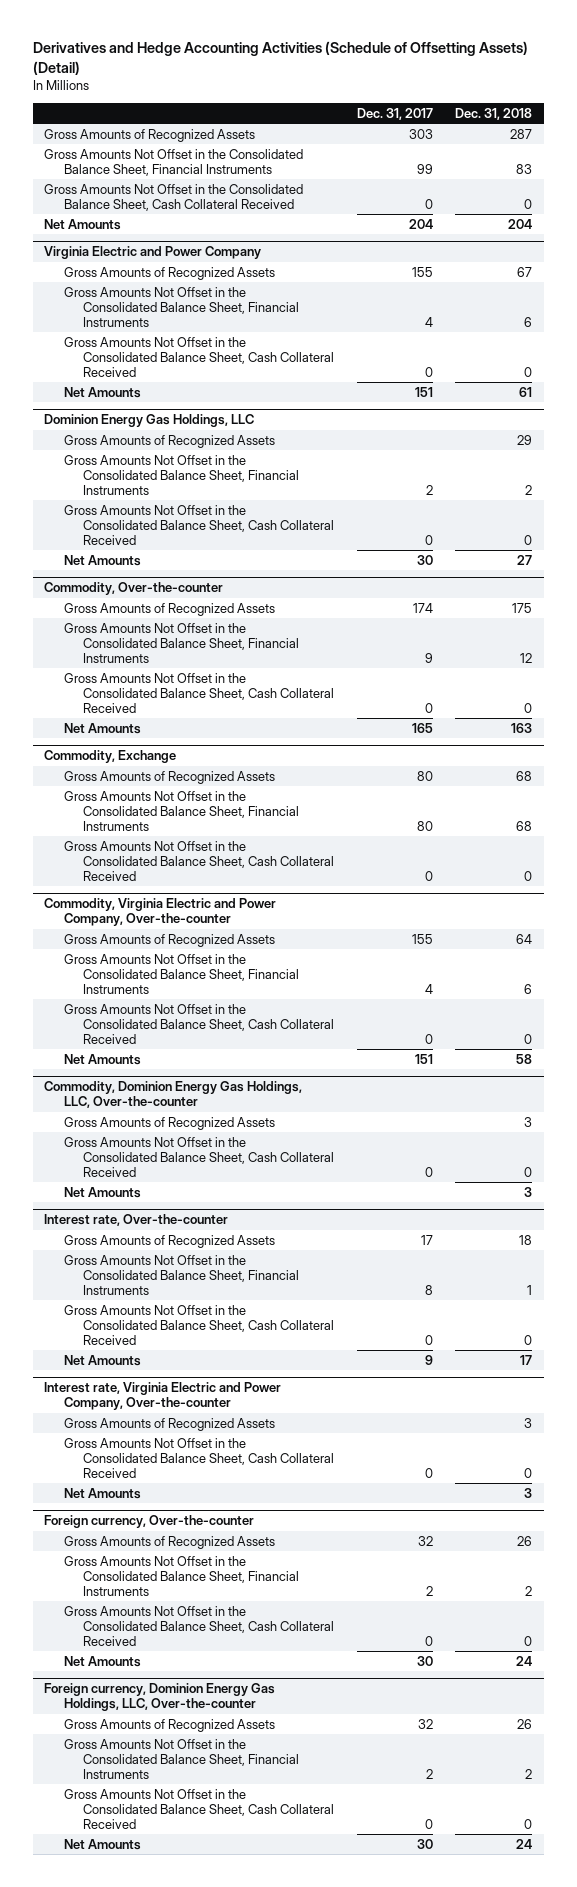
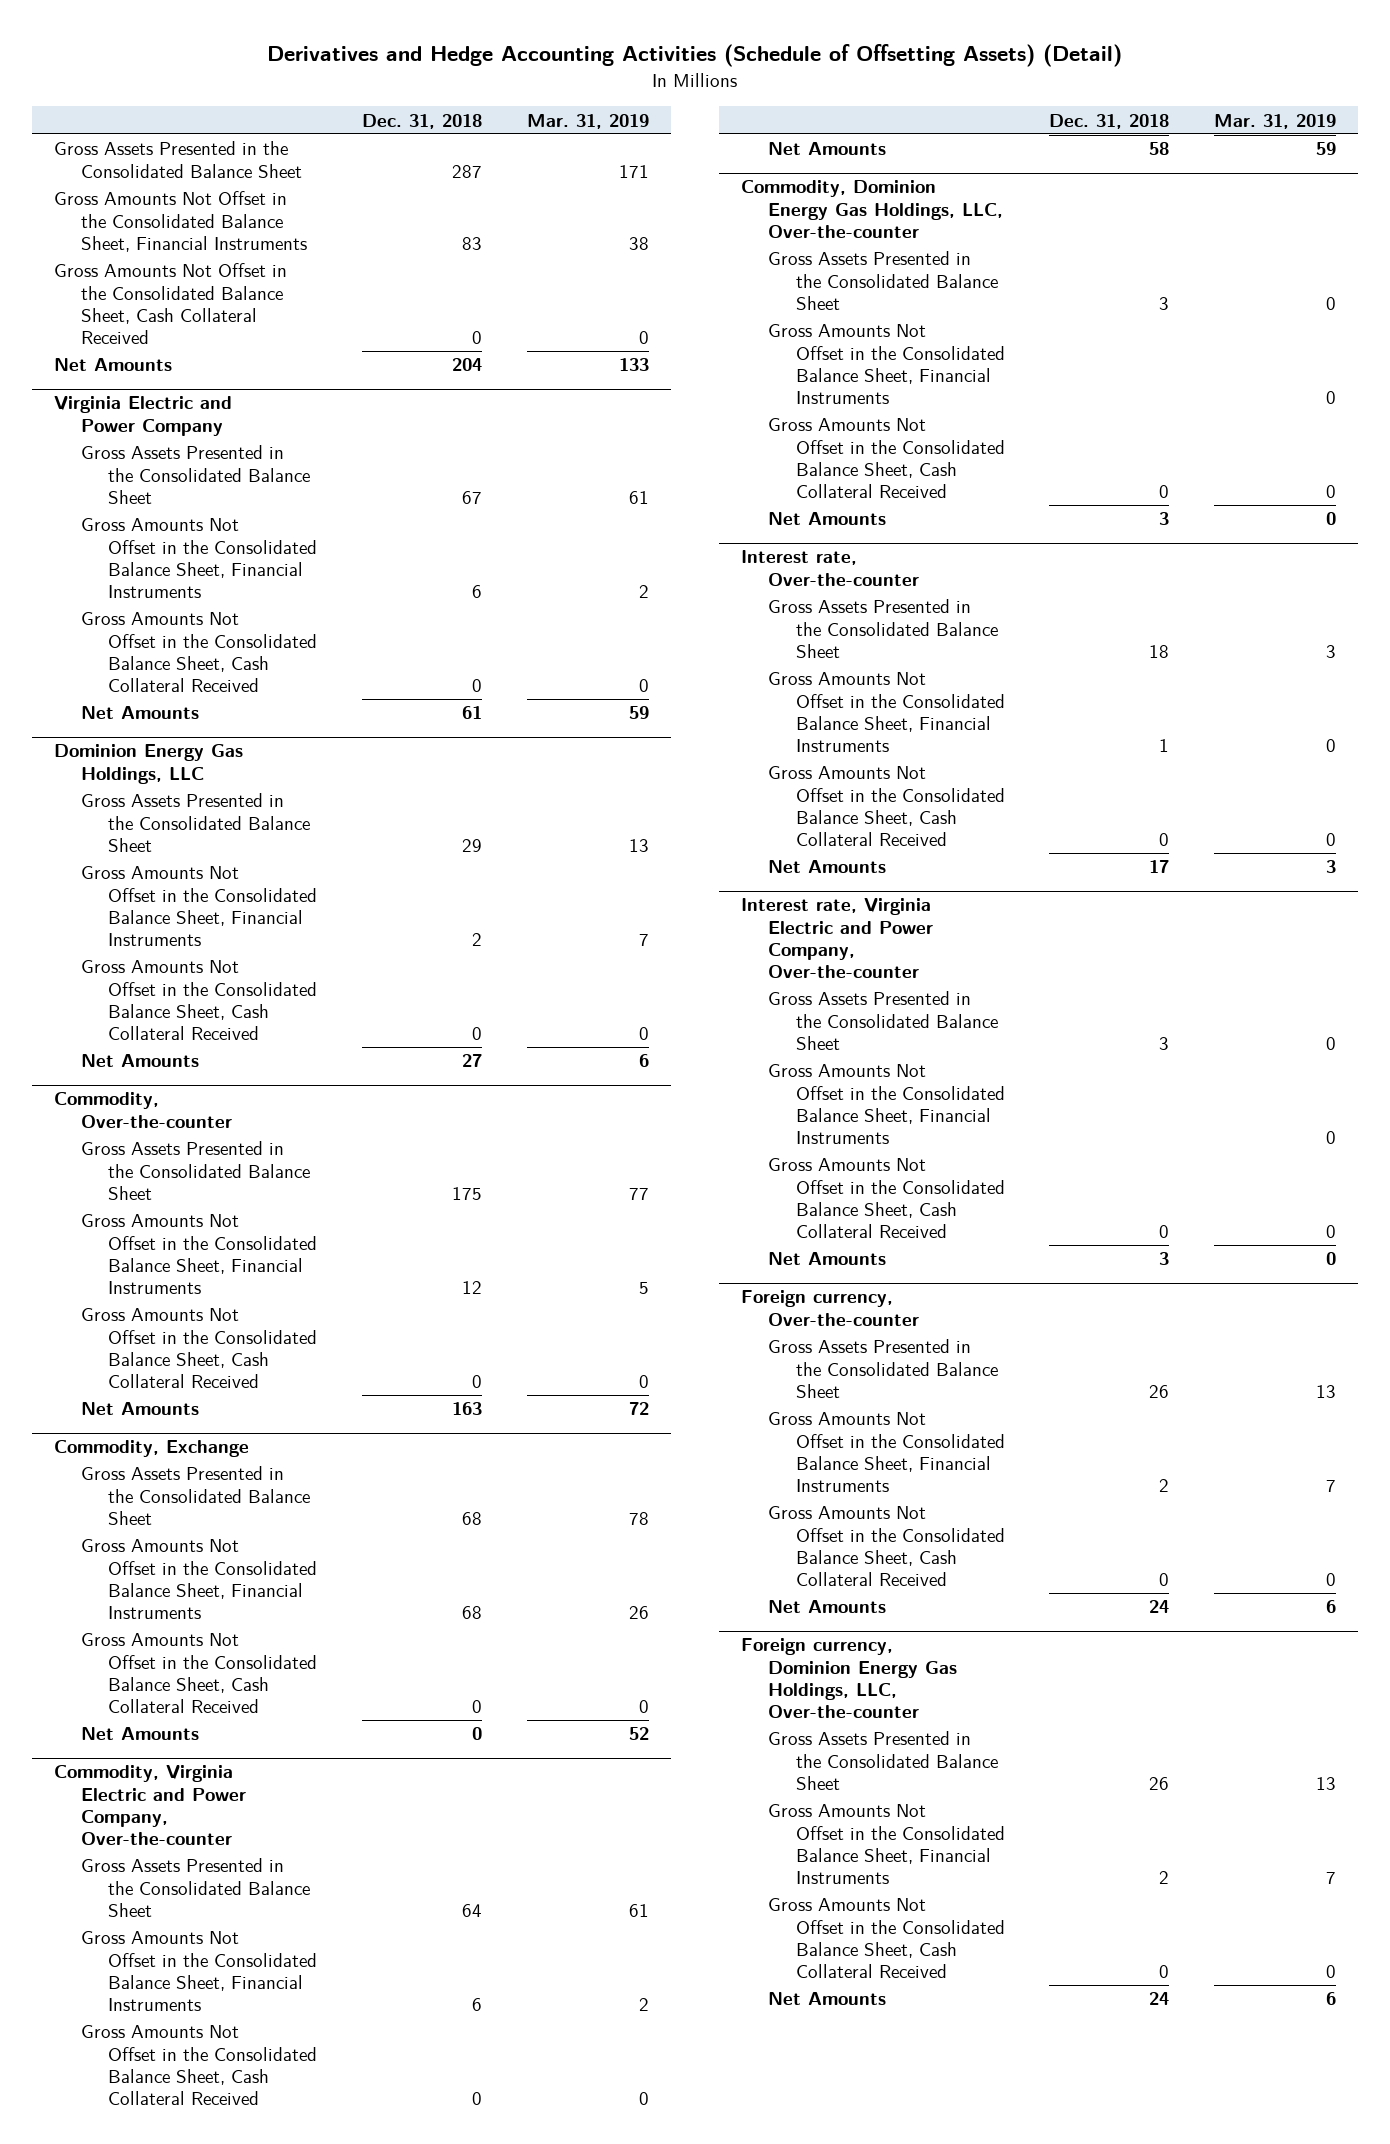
[356,107,433,120] Dec. 31, 2017 -> none
none -> [526,113,649,129] Mar. 31, 2019
[44,128,256,142] Gross Amounts of Recognized Assets -> [53,141,303,178] Gross Assets Presented in the Consolidated Balance Sheet
[63,266,275,280] Gross Amounts of Recognized Assets -> [81,445,311,504] Gross Assets Presented in the Consolidated Balance Sheet
[63,434,275,448] Gross Amounts of Recognized Assets -> [81,793,311,852] Gross Assets Presented in the Consolidated Balance Sheet
[63,602,275,616] Gross Amounts of Recognized Assets -> [81,1141,311,1200] Gross Assets Presented in the Consolidated Balance Sheet
[63,770,275,784] Gross Amounts of Recognized Assets -> [81,1466,311,1525] Gross Assets Presented in the Consolidated Balance Sheet
none -> [81,1727,200,1741] Net Amounts
[63,933,275,947] Gross Amounts of Recognized Assets -> [81,1858,311,1917] Gross Assets Presented in the Consolidated Balance Sheet
[63,1116,275,1130] Gross Amounts of Recognized Assets -> [768,251,998,310] Gross Assets Presented in the Consolidated Balance Sheet
none -> [768,324,1005,405] Gross Amounts Not Offset in the Consolidated Balance Sheet, Financial Instruments
[63,1234,275,1248] Gross Amounts of Recognized Assets -> [768,599,998,658] Gross Assets Presented in the Consolidated Balance Sheet
[63,1417,275,1431] Gross Amounts of Recognized Assets -> [768,991,998,1050] Gross Assets Presented in the Consolidated Balance Sheet
none -> [768,1064,1005,1145] Gross Amounts Not Offset in the Consolidated Balance Sheet, Financial Instruments
[63,1535,275,1549] Gross Amounts of Recognized Assets -> [768,1339,998,1398] Gross Assets Presented in the Consolidated Balance Sheet
[63,1718,275,1732] Gross Amounts of Recognized Assets -> [768,1731,998,1790] Gross Assets Presented in the Consolidated Balance Sheet

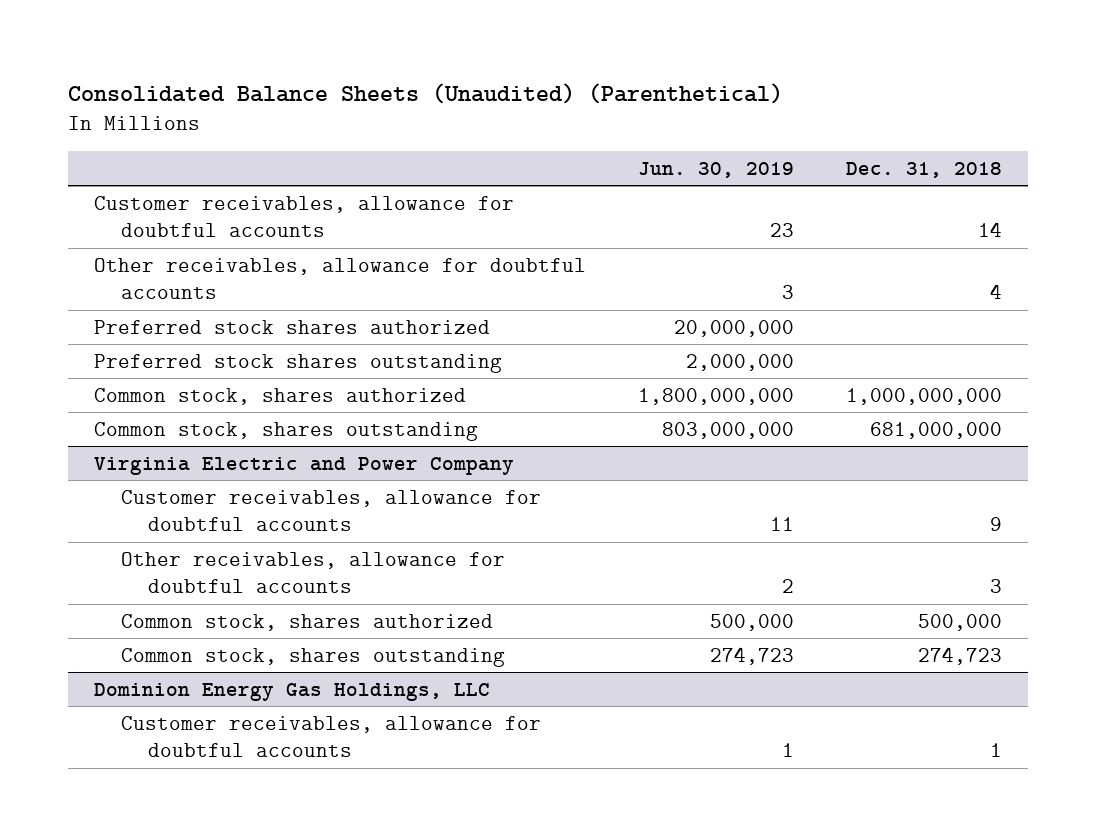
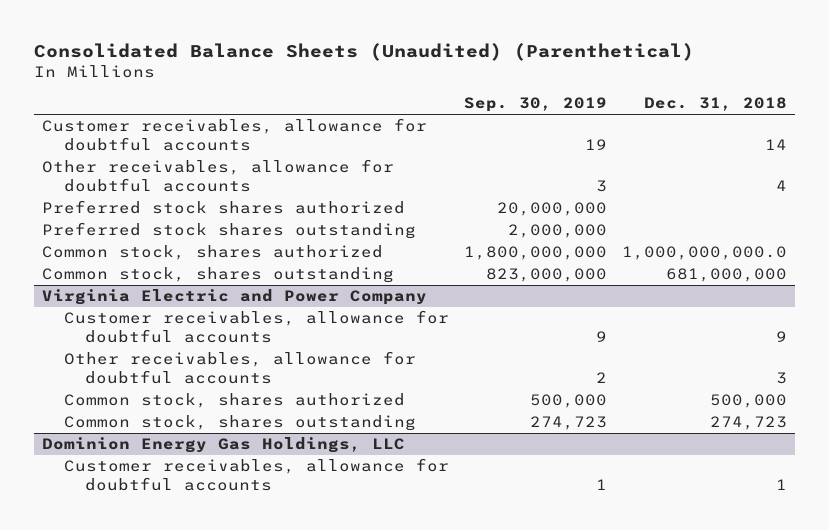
[637,161,794,178] Jun. 30, 2019 -> none
none -> [463,97,607,113] Sep. 30, 2019
[845,387,1002,405] 1,000,000,000 -> [621,246,787,261] 1,000,000,000.0

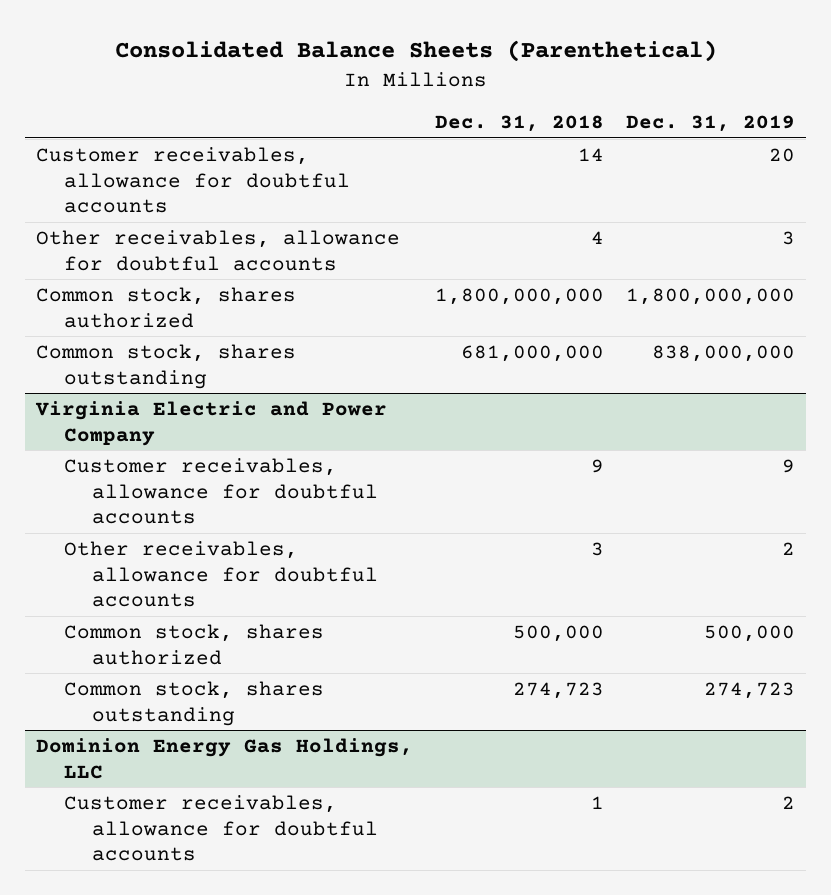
[34,43,695,62] Consolidated Balance Sheets (Unaudited) (Parenthetical) -> [114,40,717,63] Consolidated Balance Sheets (Parenthetical)
[463,97,607,113] Sep. 30, 2019 -> none
none -> [625,115,795,133] Dec. 31, 2019
[41,200,405,215] Preferred stock shares authorized -> none
[41,222,416,240] Preferred stock shares outstanding -> none
[621,246,787,261] 1,000,000,000.0 -> [435,287,605,305] 1,800,000,000

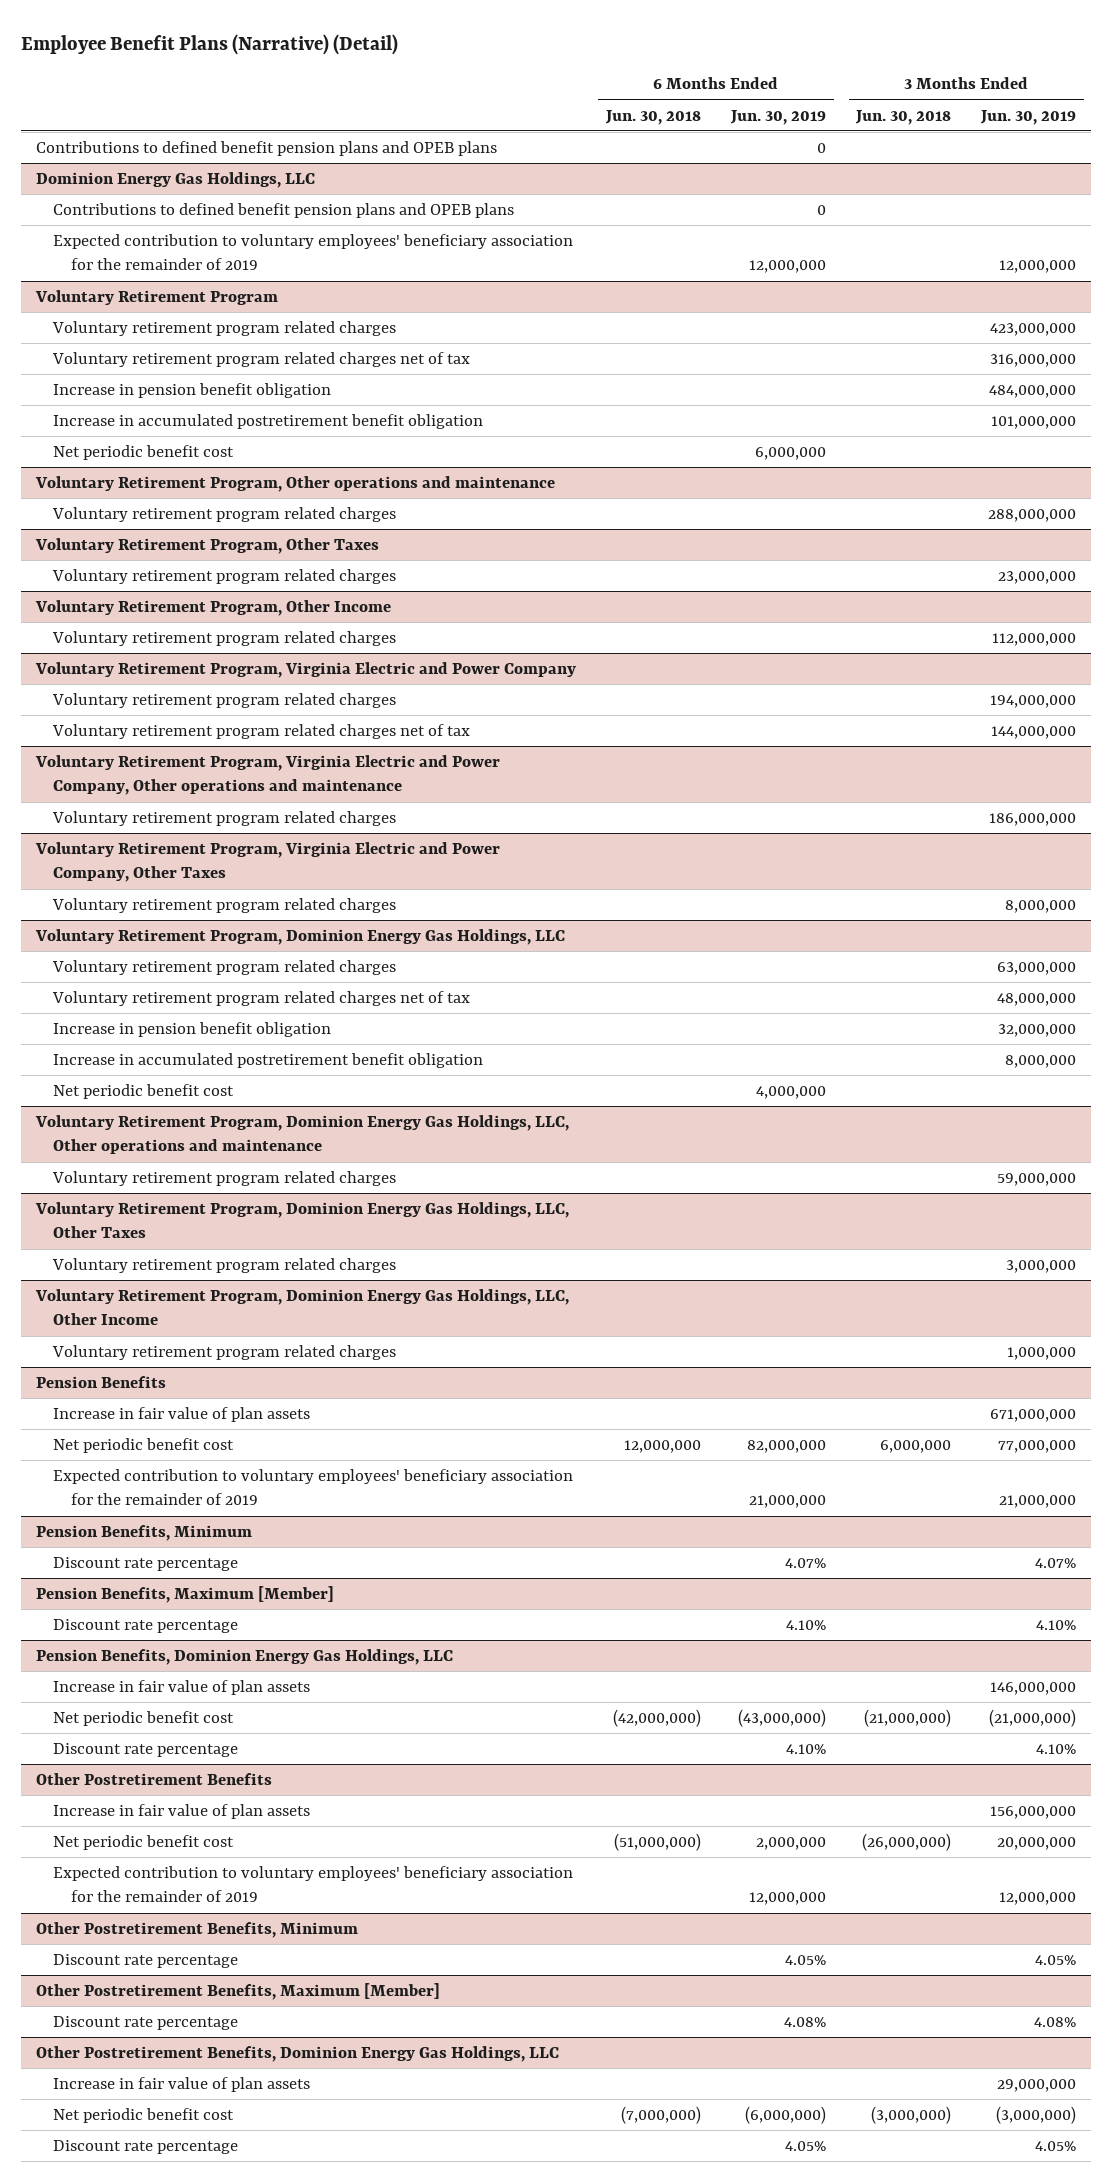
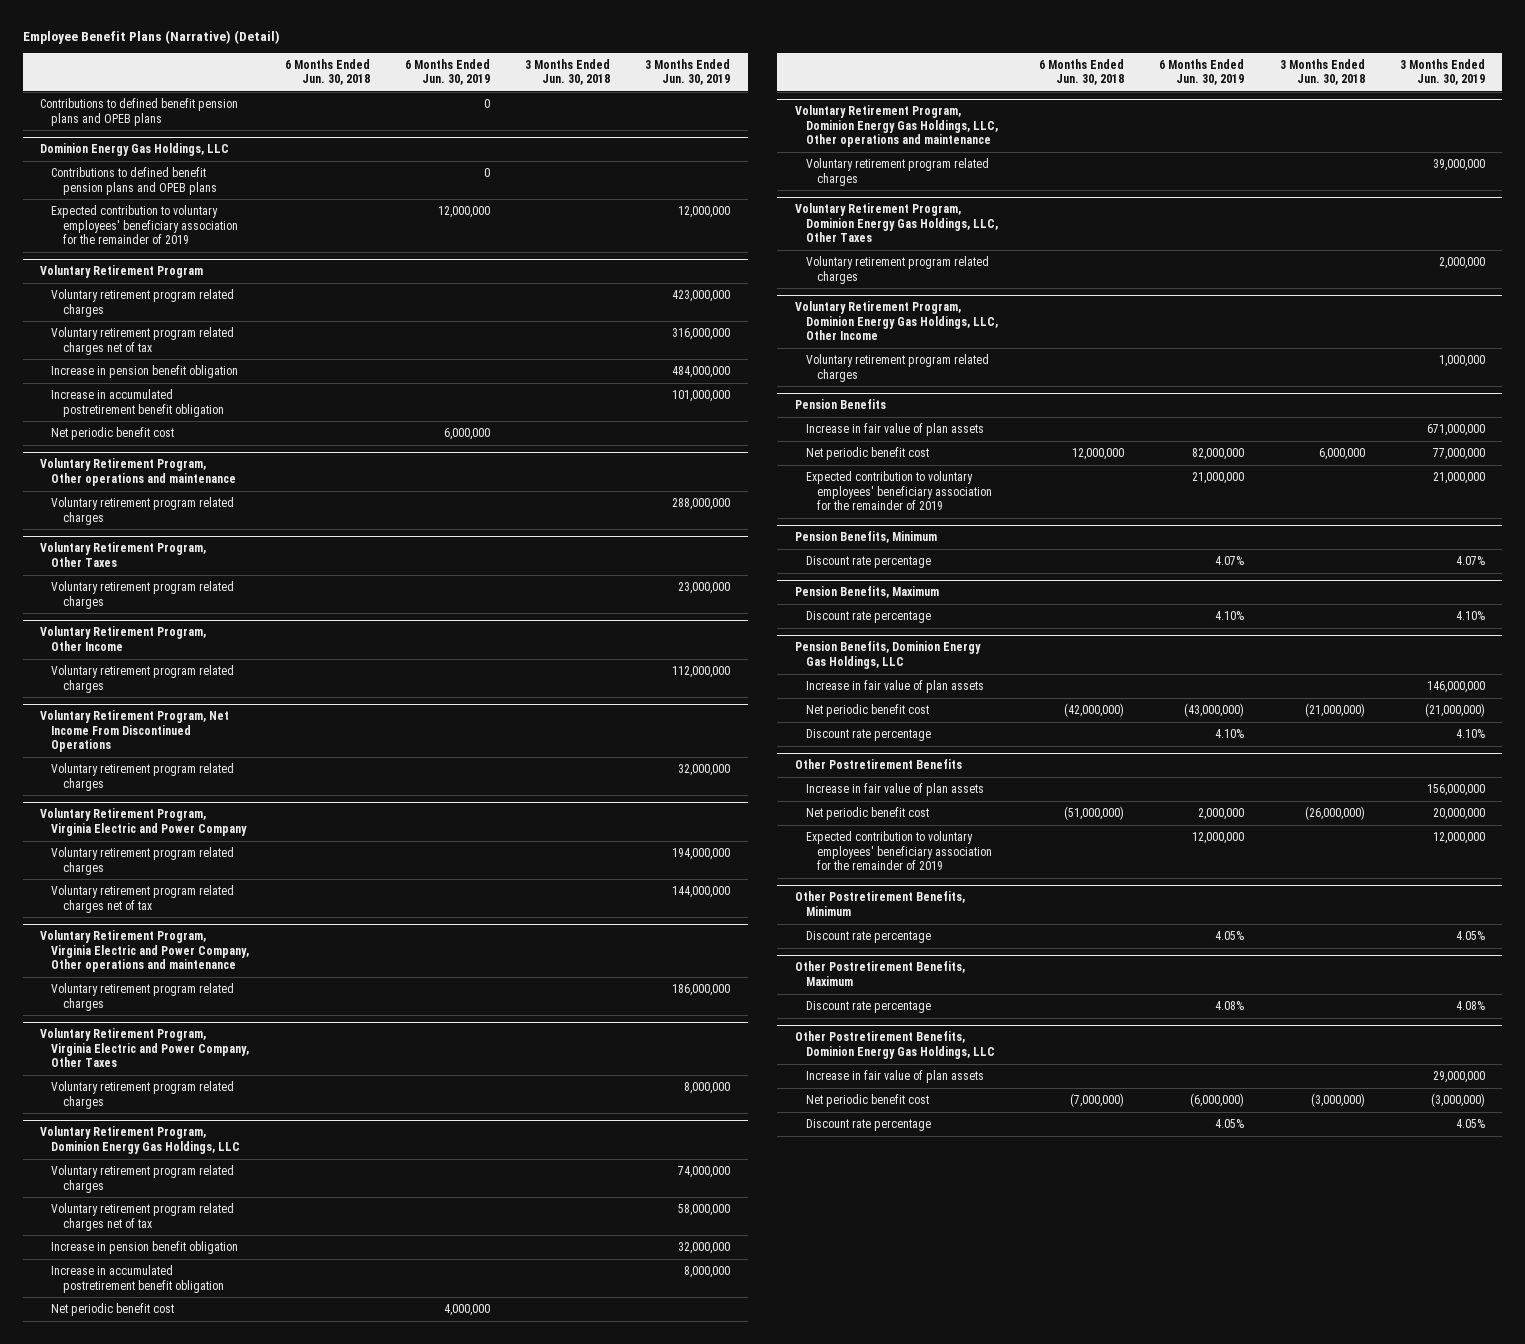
none -> [40,710,230,753] Voluntary Retirement Program, Net Income From Discontinued Operations
none -> [51,763,235,791] Voluntary retirement program related charges
[997,961,1077,975] 63,000,000 -> [678,1166,731,1179] 74,000,000
[997,992,1077,1006] 48,000,000 -> [678,1204,731,1217] 58,000,000
[997,1172,1077,1186] 59,000,000 -> [1432,159,1485,172] 39,000,000
[1006,1259,1077,1273] 3,000,000 -> [1438,257,1485,270] 2,000,000
[35,1585,334,1603] Pension Benefits, Maximum [Member] -> [794,586,939,599] Pension Benefits, Maximum
[35,1982,440,2000] Other Postretirement Benefits, Maximum [Member] -> [794,961,965,986] Other Postretirement Benefits, Maximum

